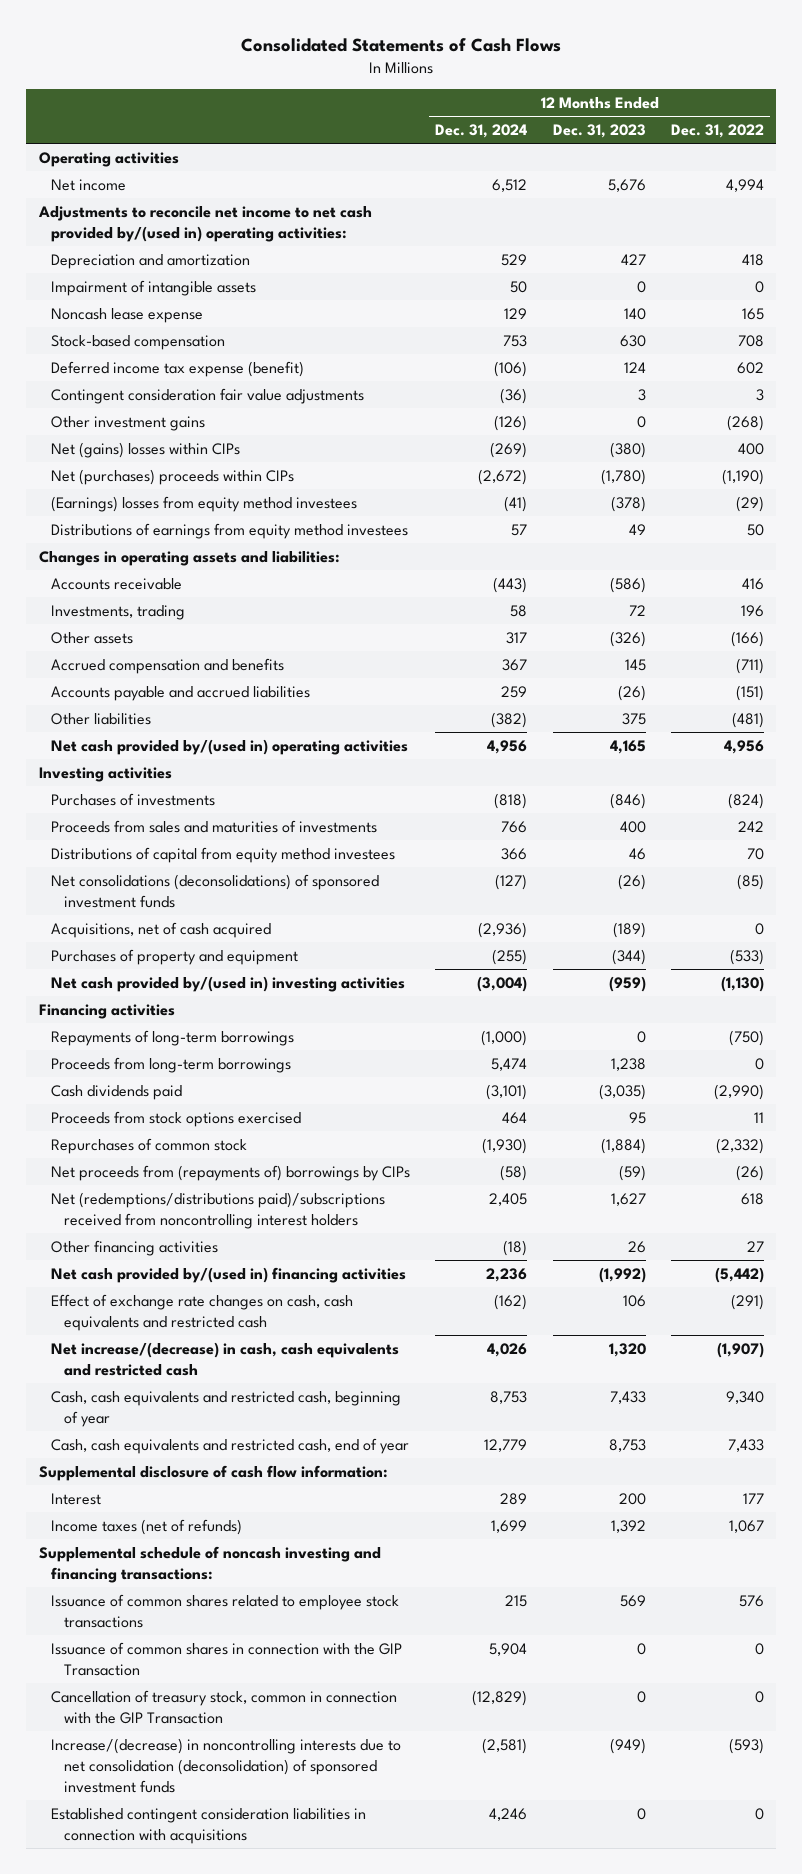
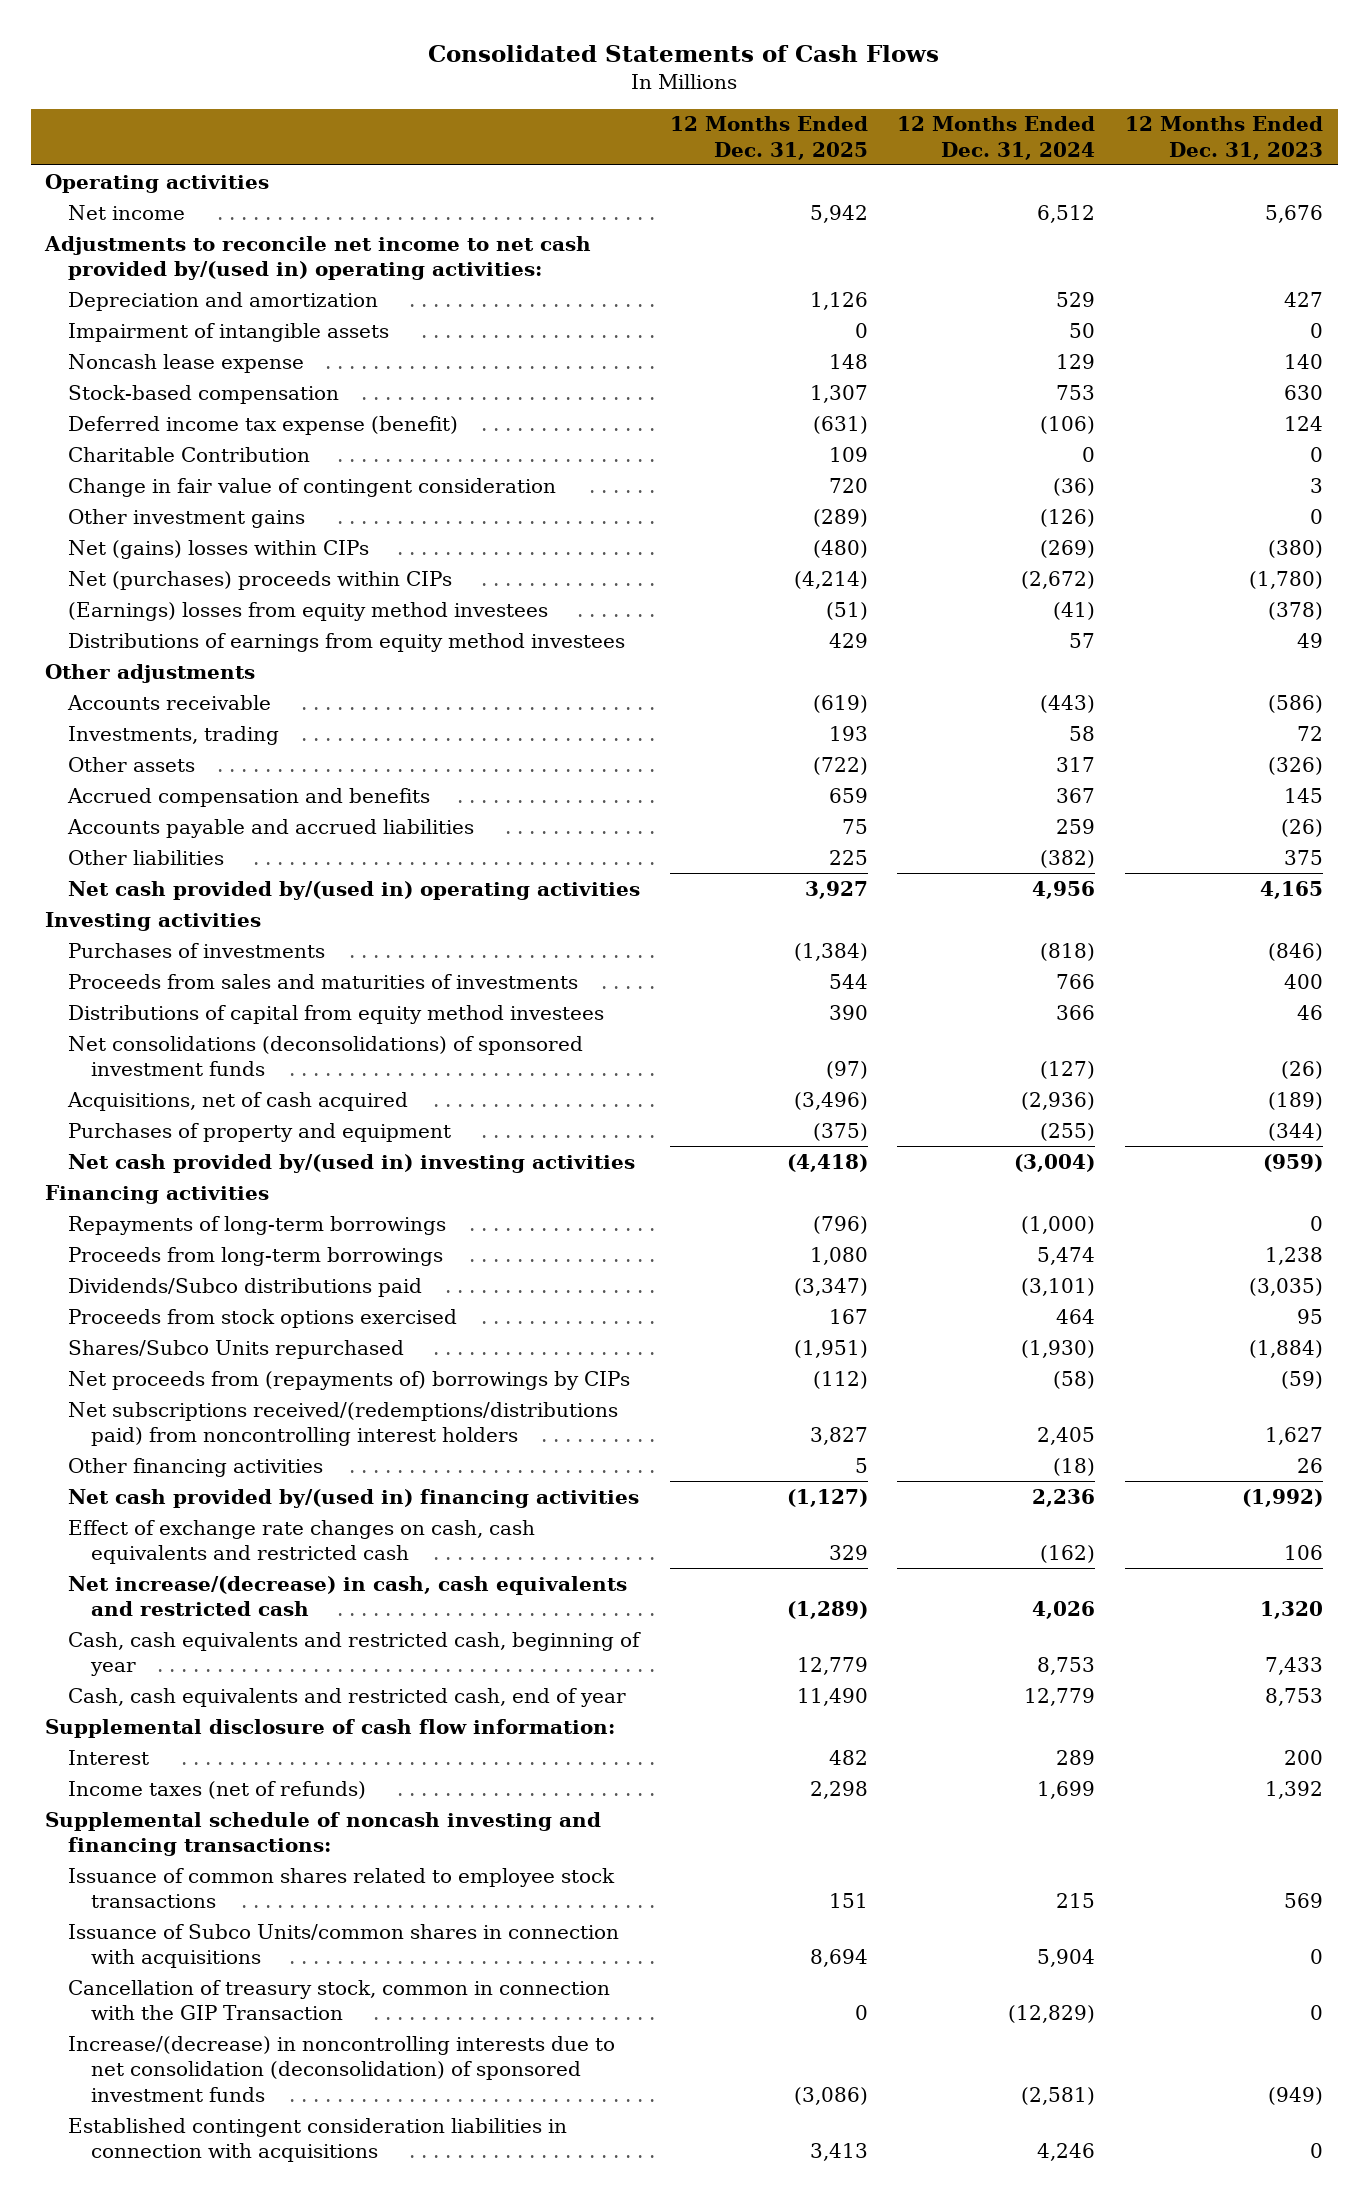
[670,123,764,138] Dec. 31, 2022 -> none
none -> [669,116,868,160] 12 Months Ended Dec. 31, 2025
none -> [68,446,311,462] Charitable Contribution
[51,387,365,404] Contingent consideration fair value adjustments -> [68,477,557,497] Change in fair value of contingent consideration
[38,550,340,566] Changes in operating assets and liabilities: -> [45,663,256,683] Other adjustments
[51,1084,183,1100] Cash dividends paid -> [68,1277,423,1297] Dividends/Subco distributions paid
[51,1137,248,1154] Repurchases of common stock -> [68,1339,405,1359] Shares/Subco Units repurchased
[51,1191,386,1229] Net (redemptions/distributions paid)/subscriptions received from noncontrolling interest holders -> [68,1401,619,1447] Net subscriptions received/(redemptions/distributions paid) from noncontrolling interest holders
[51,1641,403,1676] Issuance of common shares in connection with the GIP Transaction -> [68,1923,620,1969] Issuance of Subco Units/common shares in connection with acquisitions

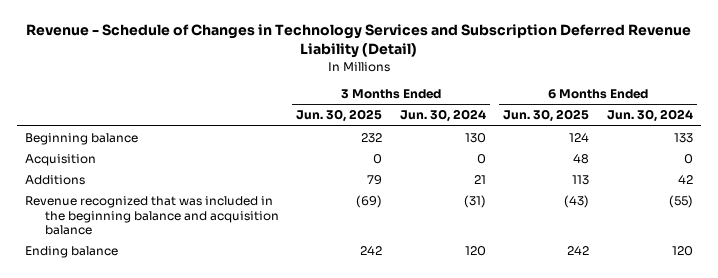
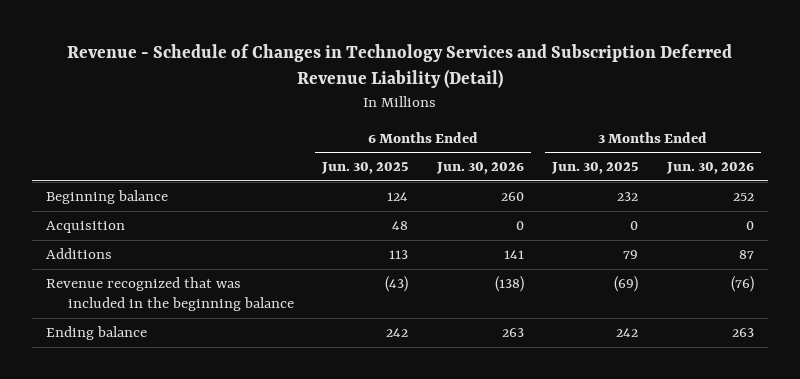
[399,109,486,123] Jun. 30, 2024 -> none
[606,109,693,123] Jun. 30, 2024 -> none
none -> [435,162,524,175] Jun. 30, 2026
none -> [665,162,754,175] Jun. 30, 2026
[25,196,279,235] Revenue recognized that was included in the beginning balance and acquisition balance -> [46,277,294,312] Revenue recognized that was included in the beginning balance

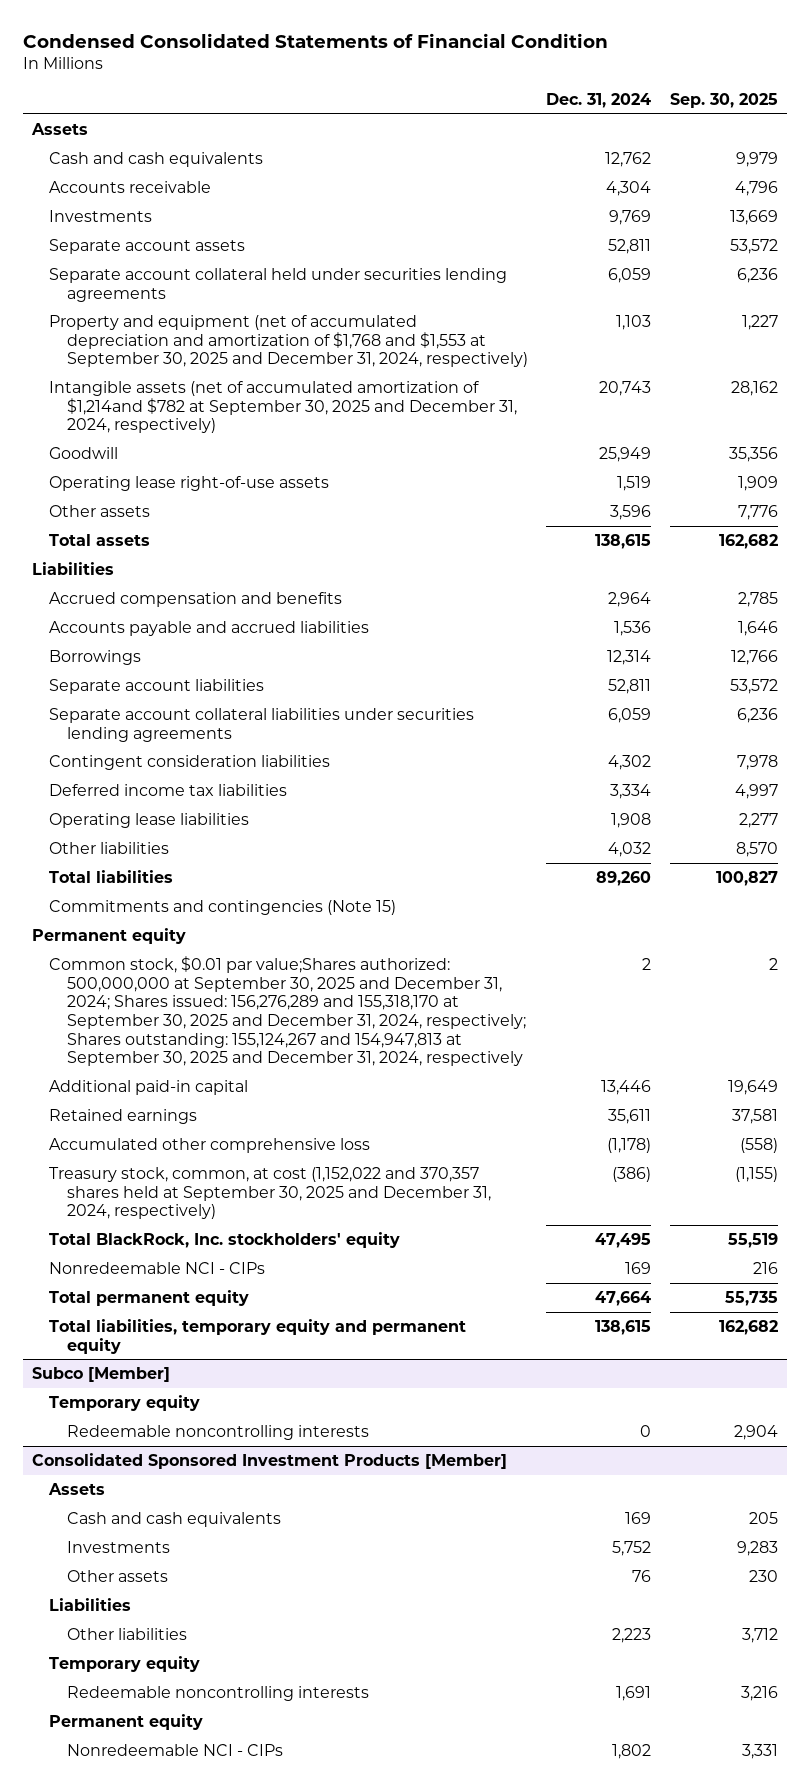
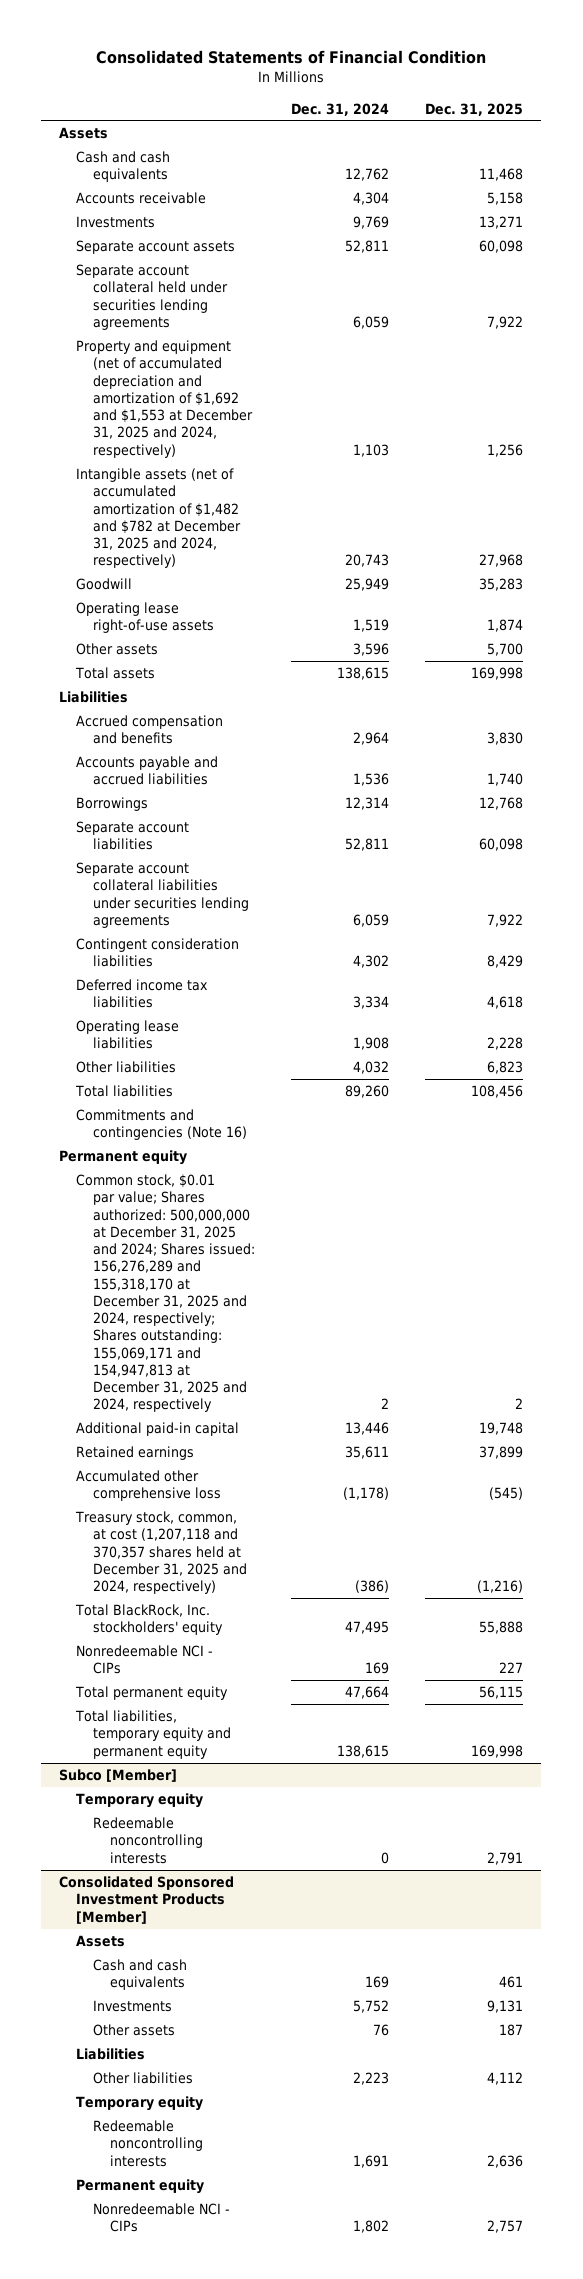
[22,32,608,48] Condensed Consolidated Statements of Financial Condition -> [96,50,487,65] Consolidated Statements of Financial Condition
[670,92,779,108] Sep. 30, 2025 -> none
none -> [425,102,524,116] Dec. 31, 2025
[49,314,528,368] Property and equipment (net of accumulated depreciation and amortization of $1,768 and $1,553 at September 30, 2025 and December 31, 2024, respectively) -> [76,340,254,458] Property and equipment (net of accumulated depreciation and amortization of $1,692 and $1,553 at December 31, 2025 and 2024, respectively)
[49,380,517,434] Intangible assets (net of accumulated amortization of $1,214and $782 at September 30, 2025 and December 31, 2024, respectively) -> [76,468,242,569] Intangible assets (net of accumulated amortization of $1,482 and $782 at December 31, 2025 and 2024, respectively)
[49,899,397,915] Commitments and contingencies (Note 15) -> [76,1109,248,1141] Commitments and contingencies (Note 16)
[49,955,526,1067] Common stock, $0.01 par value;Shares authorized: 500,000,000 at September 30, 2025 and December 31, 2024; Shares issued: 156,276,289 and 155,318,170 at September 30, 2025 and December 31, 2024, respectively; Shares outstanding: 155,124,267 and 154,947,813 at September 30, 2025 and December 31, 2024, respectively -> [76,1174,256,1413] Common stock, $0.01 par value; Shares authorized: 500,000,000 at December 31, 2025 and 2024; Shares issued: 156,276,289 and 155,318,170 at December 31, 2025 and 2024, respectively; Shares outstanding: 155,069,171 and 154,947,813 at December 31, 2025 and 2024, respectively
[49,1166,491,1220] Treasury stock, common, at cost (1,152,022 and 370,357 shares held at September 30, 2025 and December 31, 2024, respectively) -> [75,1511,248,1595] Treasury stock, common, at cost (1,207,118 and 370,357 shares held at December 31, 2025 and 2024, respectively)

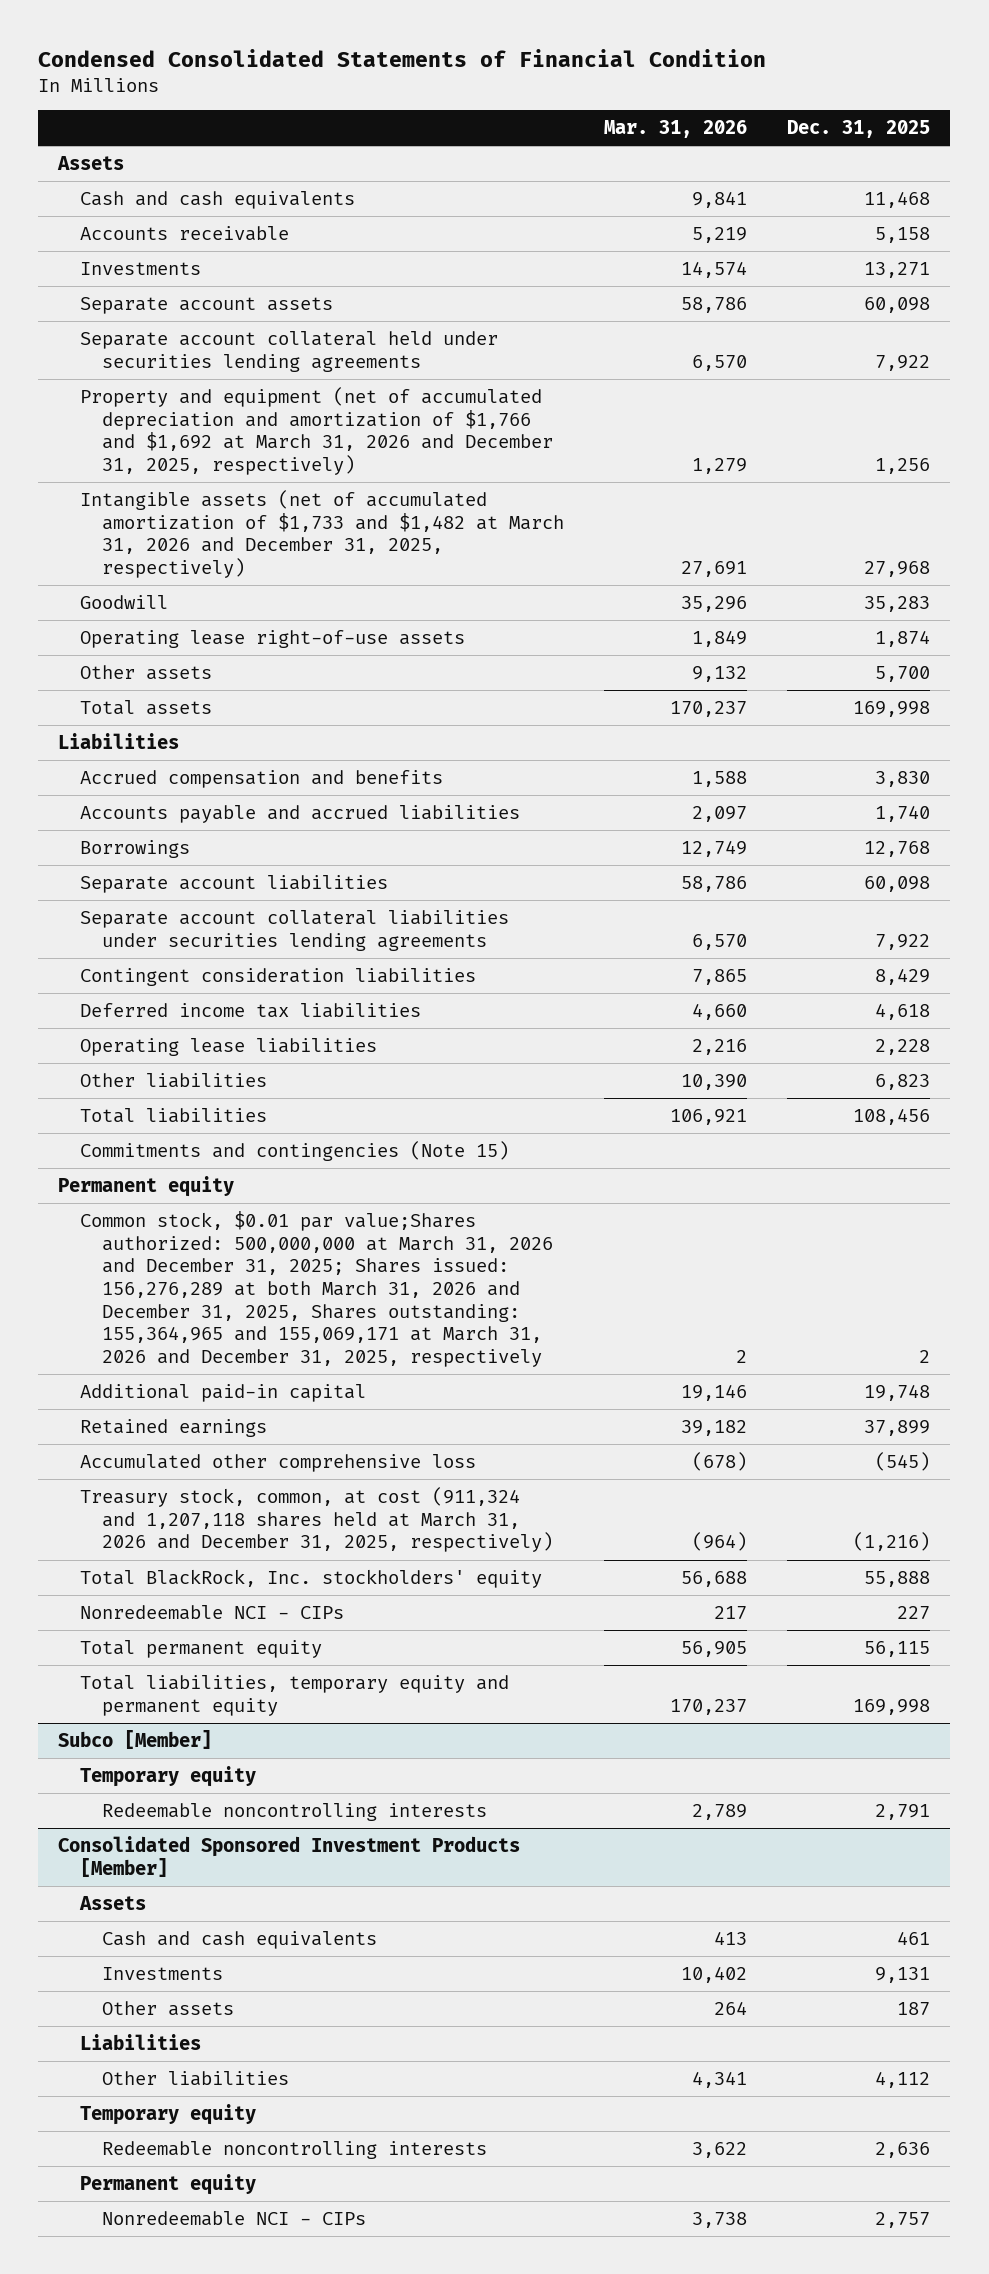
[96,50,487,65] Consolidated Statements of Financial Condition -> [38,48,767,67] Condensed Consolidated Statements of Financial Condition
[291,102,390,116] Dec. 31, 2024 -> none
none -> [604,119,748,138] Mar. 31, 2026
[76,340,254,458] Property and equipment (net of accumulated depreciation and amortization of $1,692 and $1,553 at December 31, 2025 and 2024, respectively) -> [80,387,553,475] Property and equipment (net of accumulated depreciation and amortization of $1,766 and $1,692 at March 31, 2026 and December 31, 2025, respectively)
[76,468,242,569] Intangible assets (net of accumulated amortization of $1,482 and $782 at December 31, 2025 and 2024, respectively) -> [80,490,564,578] Intangible assets (net of accumulated amortization of $1,733 and $1,482 at March 31, 2026 and December 31, 2025, respectively)
[76,1109,248,1141] Commitments and contingencies (Note 16) -> [80,1141,510,1162] Commitments and contingencies (Note 15)
[76,1174,256,1413] Common stock, $0.01 par value; Shares authorized: 500,000,000 at December 31, 2025 and 2024; Shares issued: 156,276,289 and 155,318,170 at December 31, 2025 and 2024, respectively; Shares outstanding: 155,069,171 and 154,947,813 at December 31, 2025 and 2024, respectively -> [80,1211,553,1367] Common stock, $0.01 par value;Shares authorized: 500,000,000 at March 31, 2026 and December 31, 2025; Shares issued: 156,276,289 at both March 31, 2026 and December 31, 2025, Shares outstanding: 155,364,965 and 155,069,171 at March 31, 2026 and December 31, 2025, respectively
[75,1511,248,1595] Treasury stock, common, at cost (1,207,118 and 370,357 shares held at December 31, 2025 and 2024, respectively) -> [80,1487,553,1553] Treasury stock, common, at cost (911,324 and 1,207,118 shares held at March 31, 2026 and December 31, 2025, respectively)

